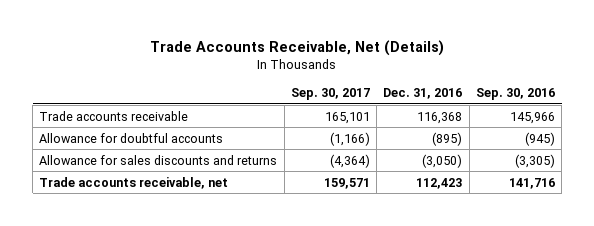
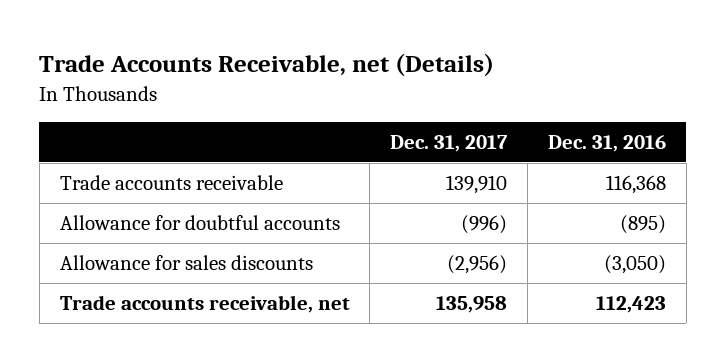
[150,40,445,57] Trade Accounts Receivable, Net (Details) -> [39,53,495,78] Trade Accounts Receivable, net (Details)
[290,88,370,101] Sep. 30, 2017 -> none
[475,88,555,101] Sep. 30, 2016 -> none
none -> [390,135,509,153] Dec. 31, 2017
[39,154,278,165] Allowance for sales discounts and returns -> [59,255,313,271] Allowance for sales discounts

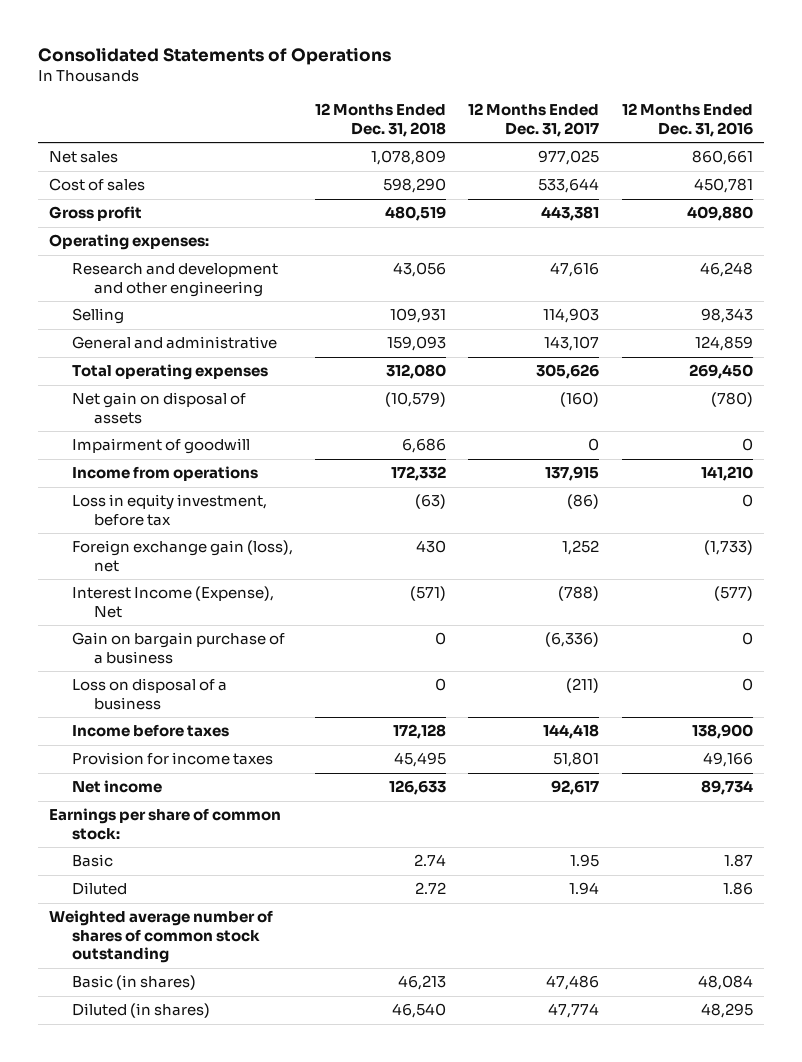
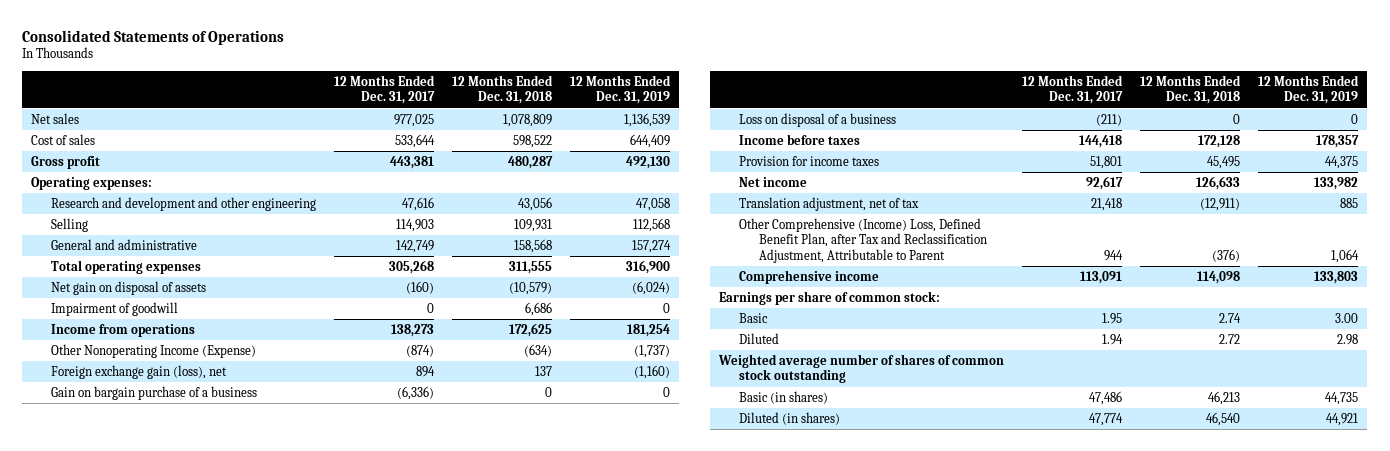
[621,103,753,137] 12 Months Ended Dec. 31, 2016 -> none
none -> [570,74,672,105] 12 Months Ended Dec. 31, 2019
[382,178,446,194] 598,290 -> [513,134,553,148] 598,522
[384,206,446,222] 480,519 -> [508,155,554,169] 480,287
[386,336,446,352] 159,093 -> [514,238,553,253] 158,568
[544,336,600,352] 143,107 -> [396,239,435,253] 142,749
[385,364,446,380] 312,080 -> [509,260,553,274] 311,555
[536,364,600,380] 305,626 -> [389,259,435,274] 305,268
[71,494,267,526] Loss in equity investment, before tax -> none
[71,586,274,618] Interest Income (Expense), Net -> none
[390,466,446,482] 172,332 -> [509,322,553,337] 172,625
[545,466,600,482] 137,915 -> [391,323,435,337] 138,273
none -> [51,343,257,358] Other Nonoperating Income (Expense)
[415,540,446,554] 430 -> [535,365,553,376] 137
[562,540,600,556] 1,252 -> [416,365,436,377] 894
none -> [739,196,920,211] Translation adjustment, net of tax
none -> [739,217,988,263] Other Comprehensive (Income) Loss, Defined Benefit Plan, after Tax and Reclassification Adjustment, Attributable to Parent
none -> [739,269,880,284] Comprehensive income

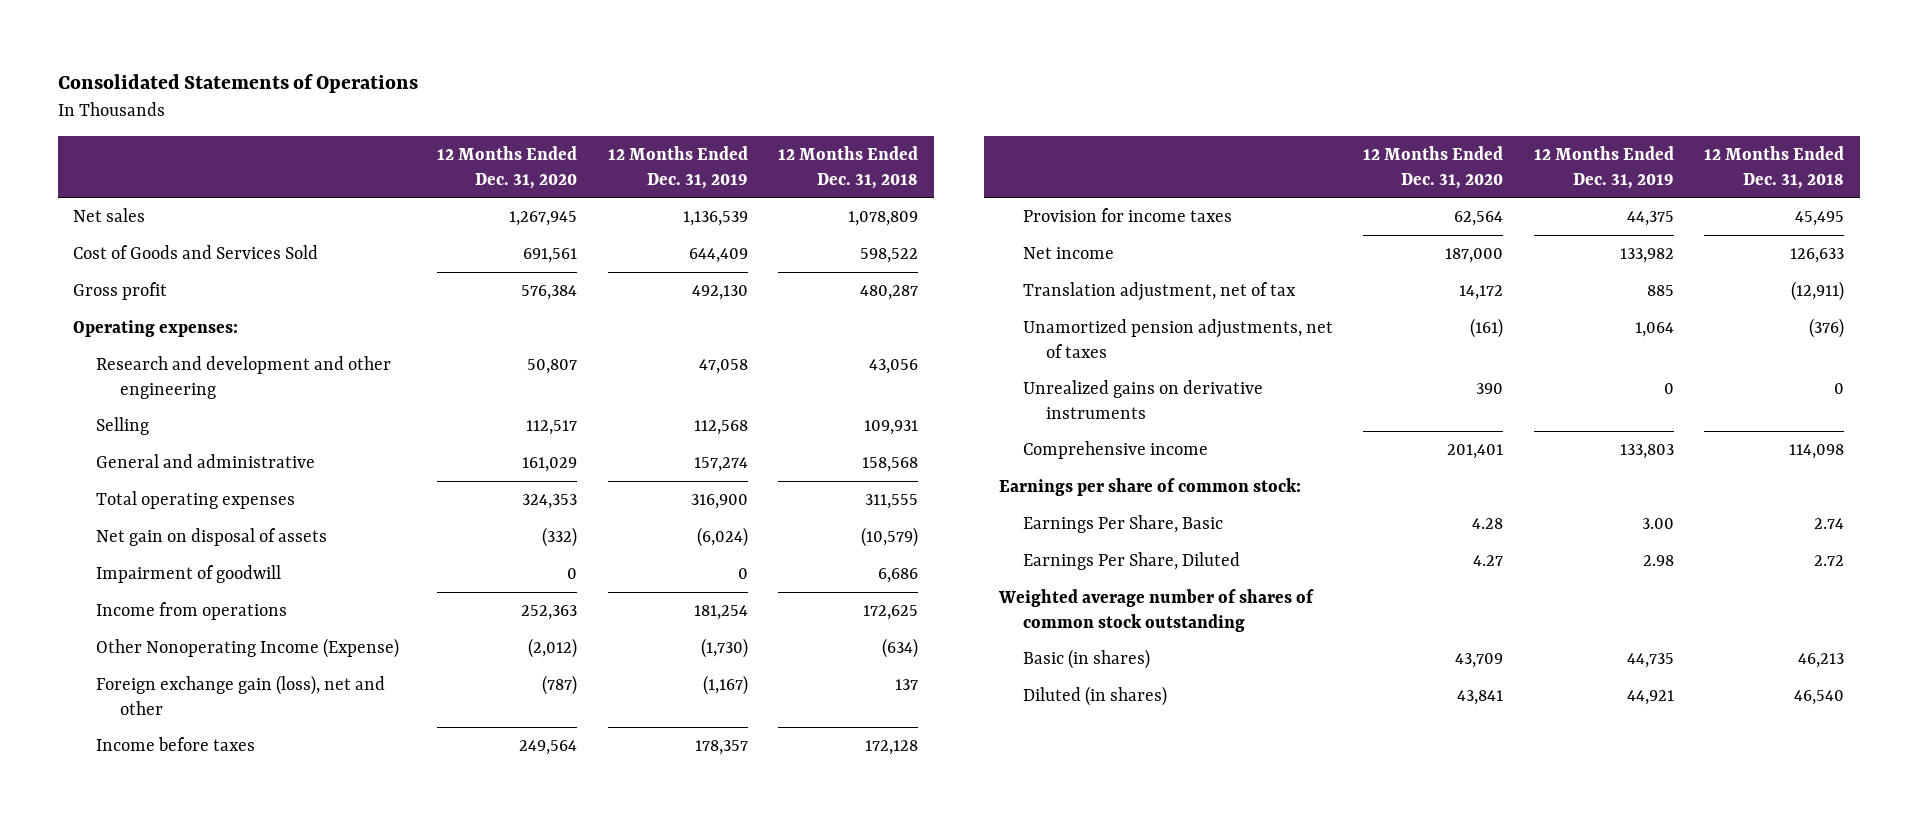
[334,74,436,105] 12 Months Ended Dec. 31, 2017 -> none
none -> [437,146,578,189] 12 Months Ended Dec. 31, 2020
[31,133,96,145] Cost of sales -> [73,245,319,260] Cost of Goods and Services Sold
[51,385,258,400] Gain on bargain purchase of a business -> none
[739,112,897,127] Loss on disposal of a business -> none
[634,344,671,358] (1,737) -> [700,638,748,659] (1,730)
[51,364,228,379] Foreign exchange gain (loss), net -> [96,675,386,715] Foreign exchange gain (loss), net and other
[634,364,671,379] (1,160) -> [702,675,748,696] (1,167)
[739,217,988,263] Other Comprehensive (Income) Loss, Defined Benefit Plan, after Tax and Reclassification Adjustment, Attributable to Parent -> [1022,319,1333,358] Unamortized pension adjustments, net of taxes
none -> [1022,380,1263,419] Unrealized gains on derivative instruments
[739,312,769,323] Basic -> [1022,515,1223,534] Earnings Per Share, Basic
[739,332,780,344] Diluted -> [1022,552,1240,571] Earnings Per Share, Diluted

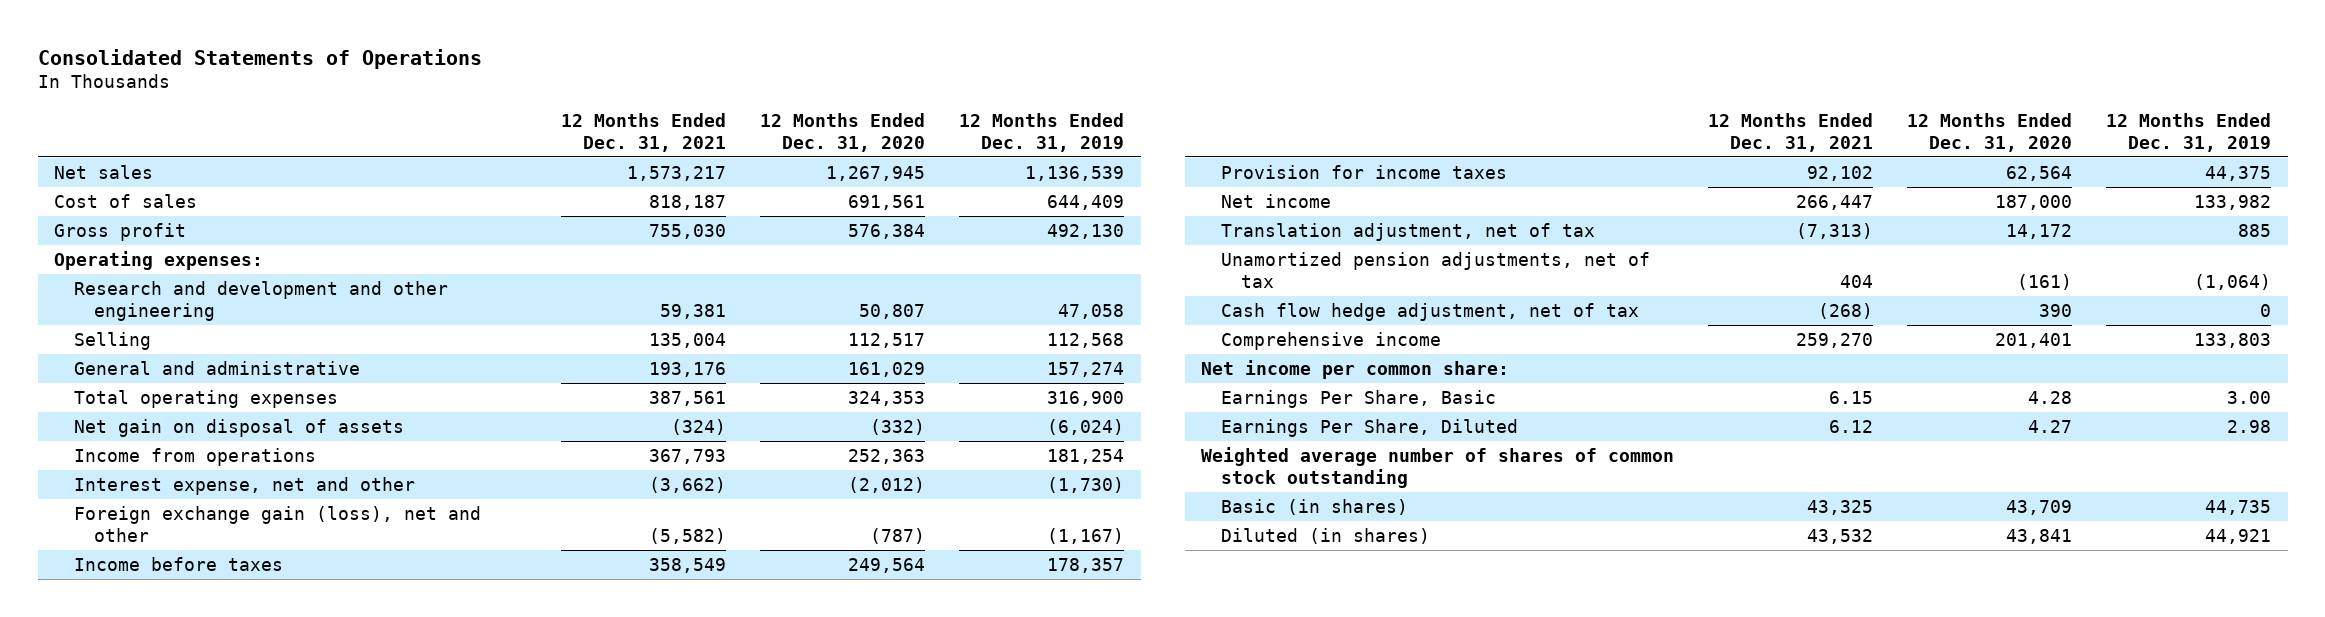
[778,146,919,189] 12 Months Ended Dec. 31, 2018 -> none
none -> [561,113,727,152] 12 Months Ended Dec. 31, 2021
[73,245,319,260] Cost of Goods and Services Sold -> [54,194,198,209] Cost of sales
[96,565,282,584] Impairment of goodwill -> none
[96,638,400,659] Other Nonoperating Income (Expense) -> [74,477,416,496] Interest expense, net and other
[1022,380,1263,419] Unrealized gains on derivative instruments -> none
[1022,319,1333,358] Unamortized pension adjustments, net of taxes -> [1221,252,1651,288] Unamortized pension adjustments, net of tax
[1634,322,1674,338] 1,064 -> [2193,273,2271,290] (1,064)
none -> [1221,303,1640,322] Cash flow hedge adjustment, net of tax
[999,478,1302,497] Earnings per share of common stock: -> [1201,360,1510,380] Net income per common share:

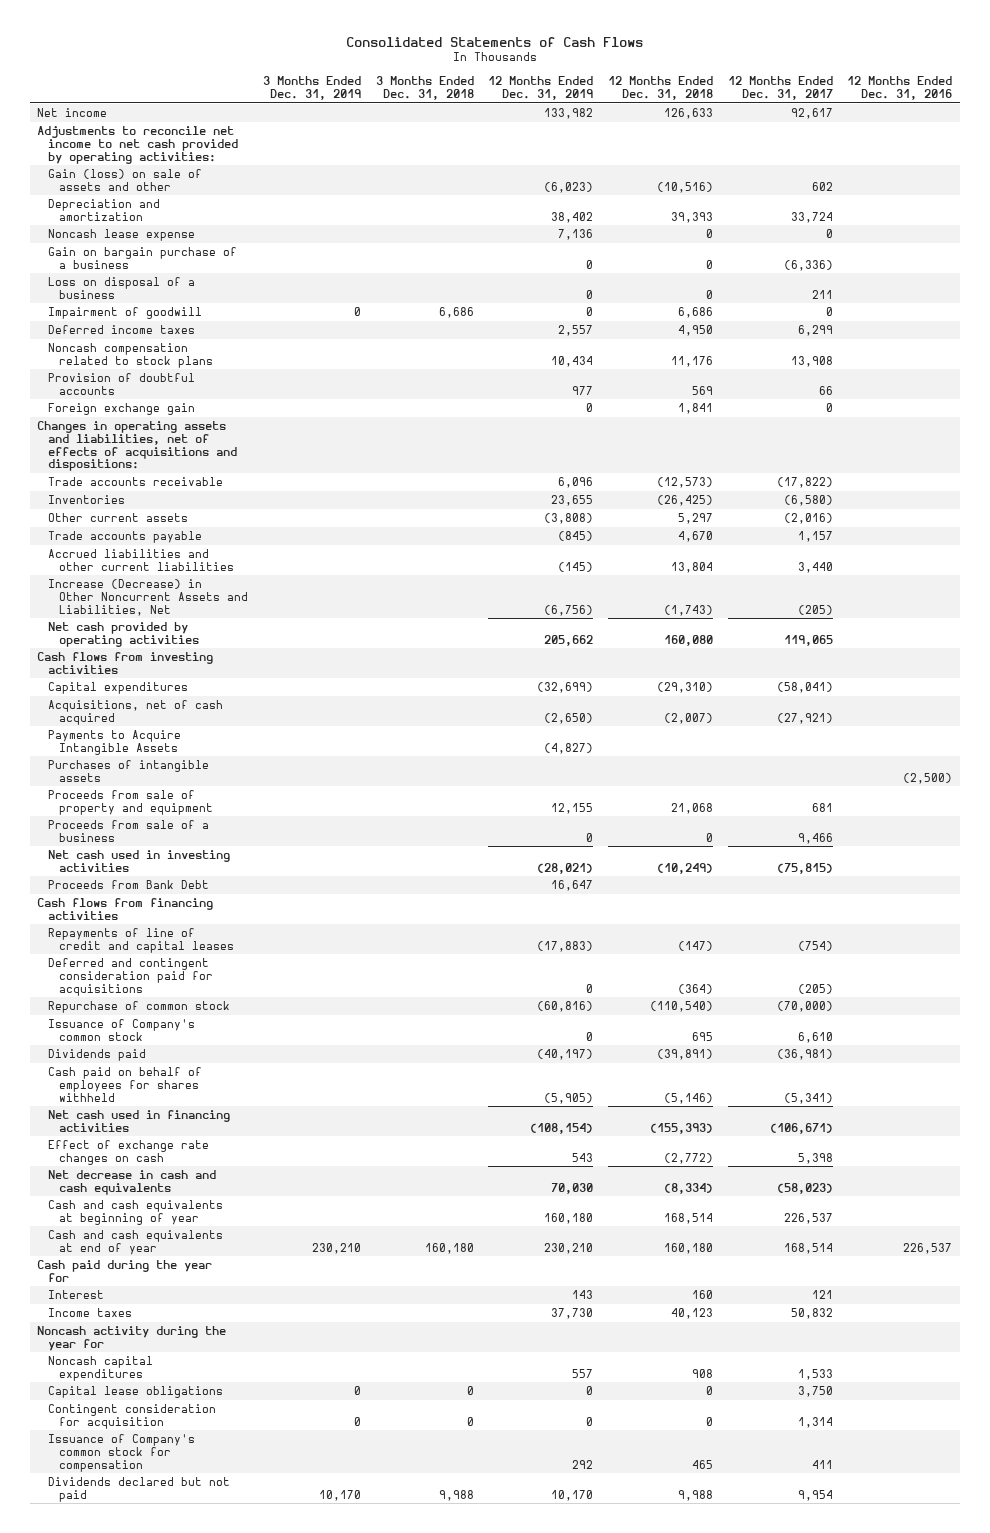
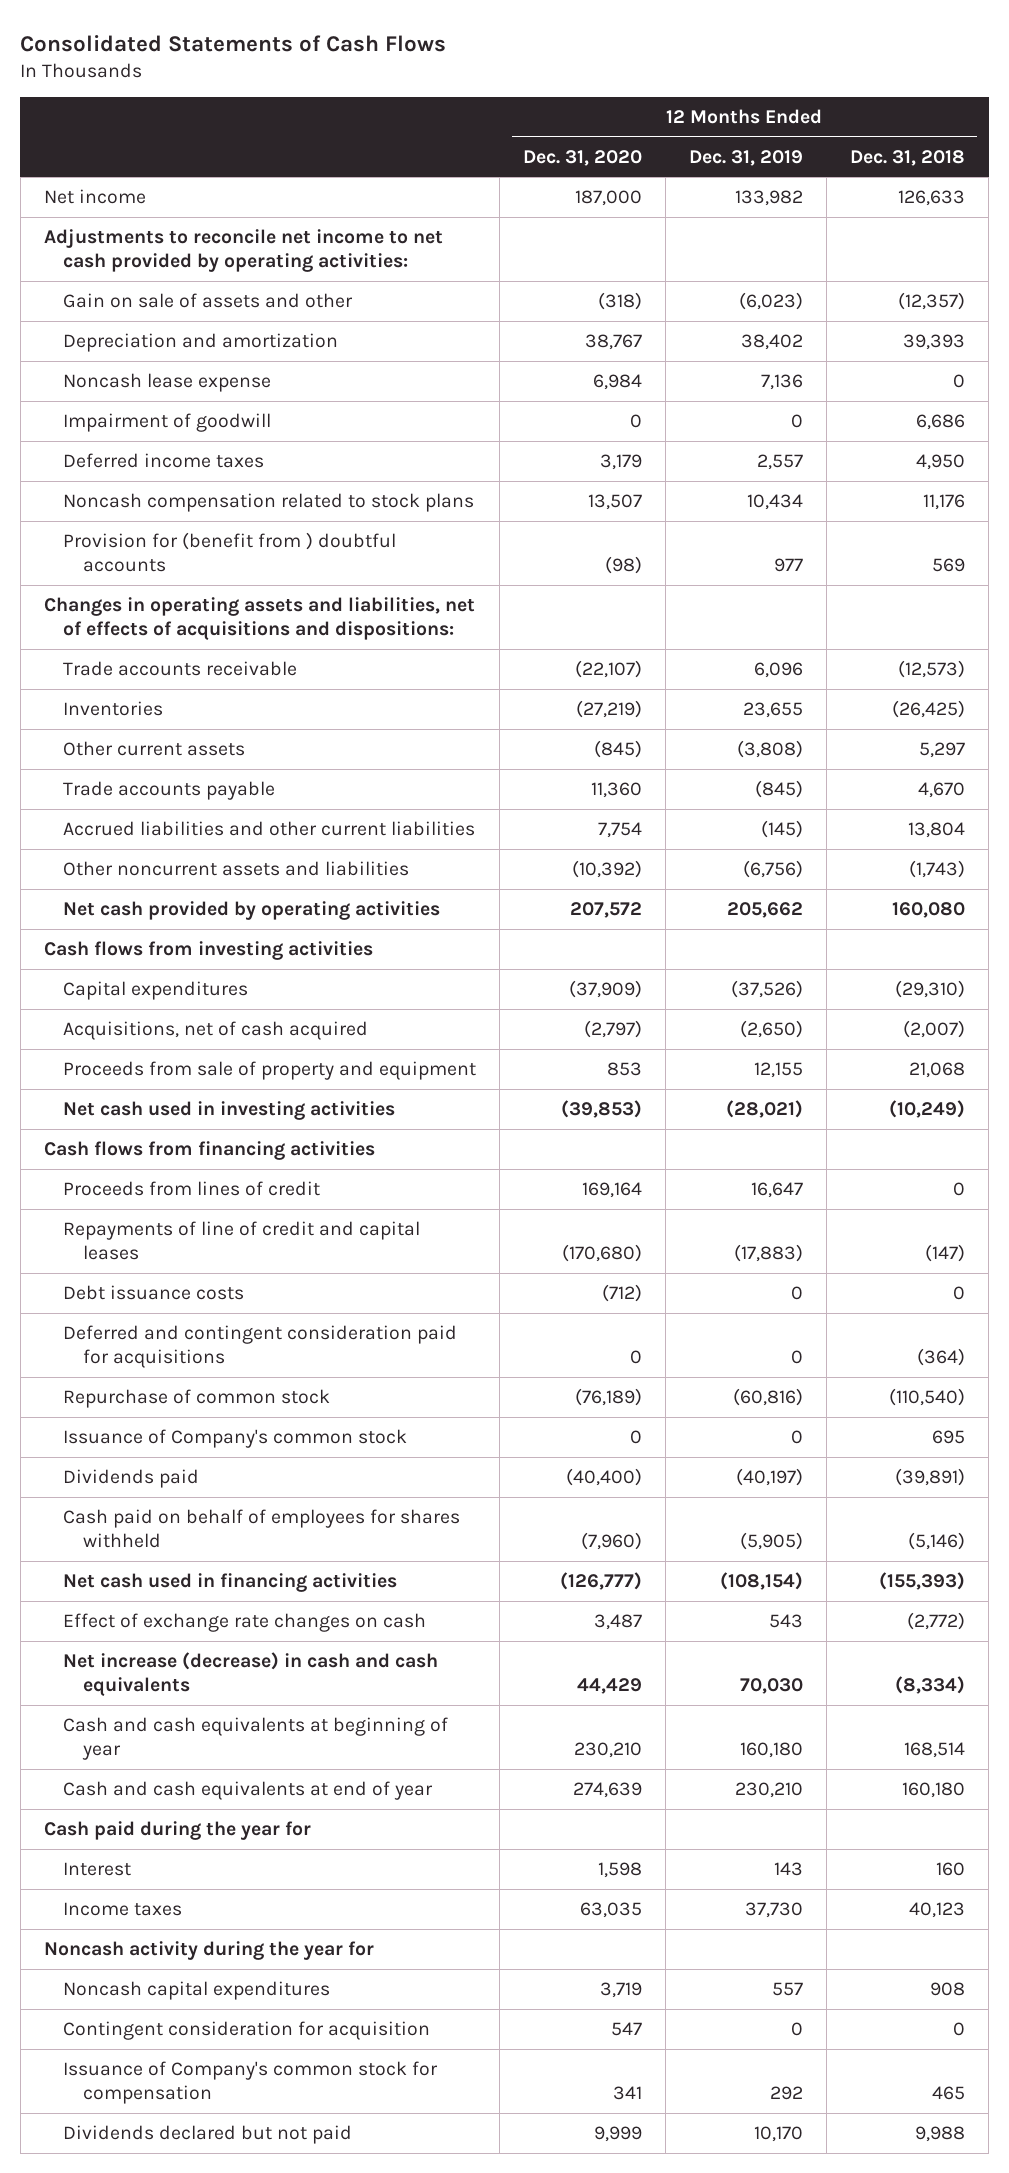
[262,76,361,100] 3 Months Ended Dec. 31, 2019 -> none
[375,76,474,100] 3 Months Ended Dec. 31, 2018 -> none
[727,76,833,100] 12 Months Ended Dec. 31, 2017 -> none
[847,76,953,100] 12 Months Ended Dec. 31, 2016 -> none
none -> [523,149,643,166] Dec. 31, 2020
[48,168,203,191] Gain (loss) on sale of assets and other -> [63,292,354,308] Gain on sale of assets and other
[656,181,713,193] (10,516) -> [898,291,966,310] (12,357)
[48,246,238,269] Gain on bargain purchase of a business -> none
[48,276,196,299] Loss on disposal of a business -> none
[48,402,196,415] Foreign exchange gain -> none
[48,372,196,395] Provision of doubtful accounts -> [63,531,397,573] Provision for (benefit from ) doubtful accounts
[48,578,249,616] Increase (Decrease) in Other Noncurrent Assets and Liabilities, Net -> [63,860,410,876] Other noncurrent assets and liabilities
[537,681,594,693] (32,699) -> [731,979,804,998] (37,526)
[48,729,182,755] Payments to Acquire Intangible Assets -> none
[48,759,210,782] Purchases of intangible assets -> none
[48,819,210,842] Proceeds from sale of a business -> none
[48,879,210,889] Proceeds from Bank Debt -> none
none -> [63,1180,321,1196] Proceeds from lines of credit
none -> [63,1284,245,1300] Debt issuance costs
[48,1169,217,1195] Net decrease in cash and cash equivalents -> [63,1651,439,1697] Net increase (decrease) in cash and cash equivalents
[48,1385,224,1398] Capital lease obligations -> none

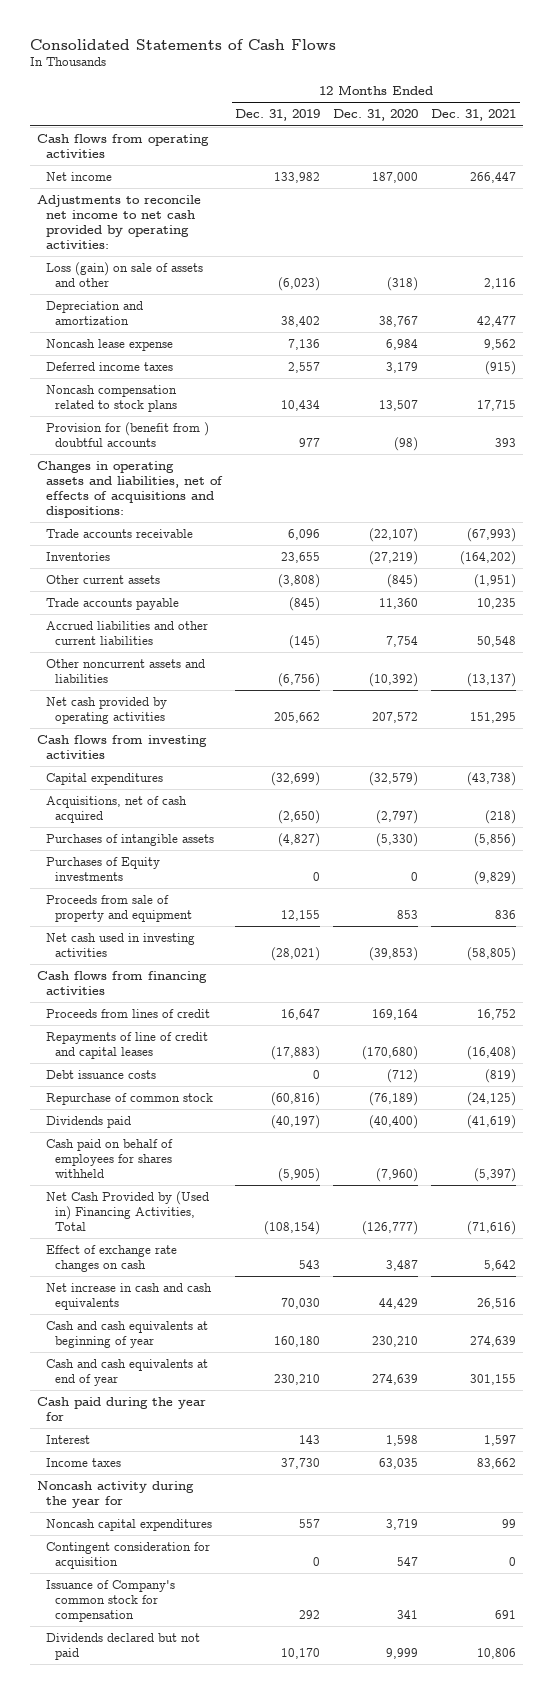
[850,149,966,166] Dec. 31, 2018 -> none
none -> [431,109,517,122] Dec. 31, 2021
none -> [36,134,209,158] Cash flows from operating activities
[63,292,354,308] Gain on sale of assets and other -> [46,262,204,287] Loss (gain) on sale of assets and other
[63,412,272,432] Impairment of goodwill -> none
[569,979,643,998] (37,909) -> [369,772,419,787] (32,579)
[731,979,804,998] (37,526) -> [271,772,321,787] (32,699)
none -> [46,834,215,847] Purchases of intangible assets
none -> [46,857,161,881] Purchases of Equity investments
[63,1324,458,1369] Deferred and contingent consideration paid for acquisitions -> none
[63,1428,408,1448] Issuance of Company's common stock -> none
[63,1572,398,1592] Net cash used in financing activities -> [46,1191,210,1231] Net Cash Provided by (Used in) Financing Activities, Total
[63,1651,439,1697] Net increase (decrease) in cash and cash equivalents -> [46,1283,213,1310] Net increase in cash and cash equivalents

